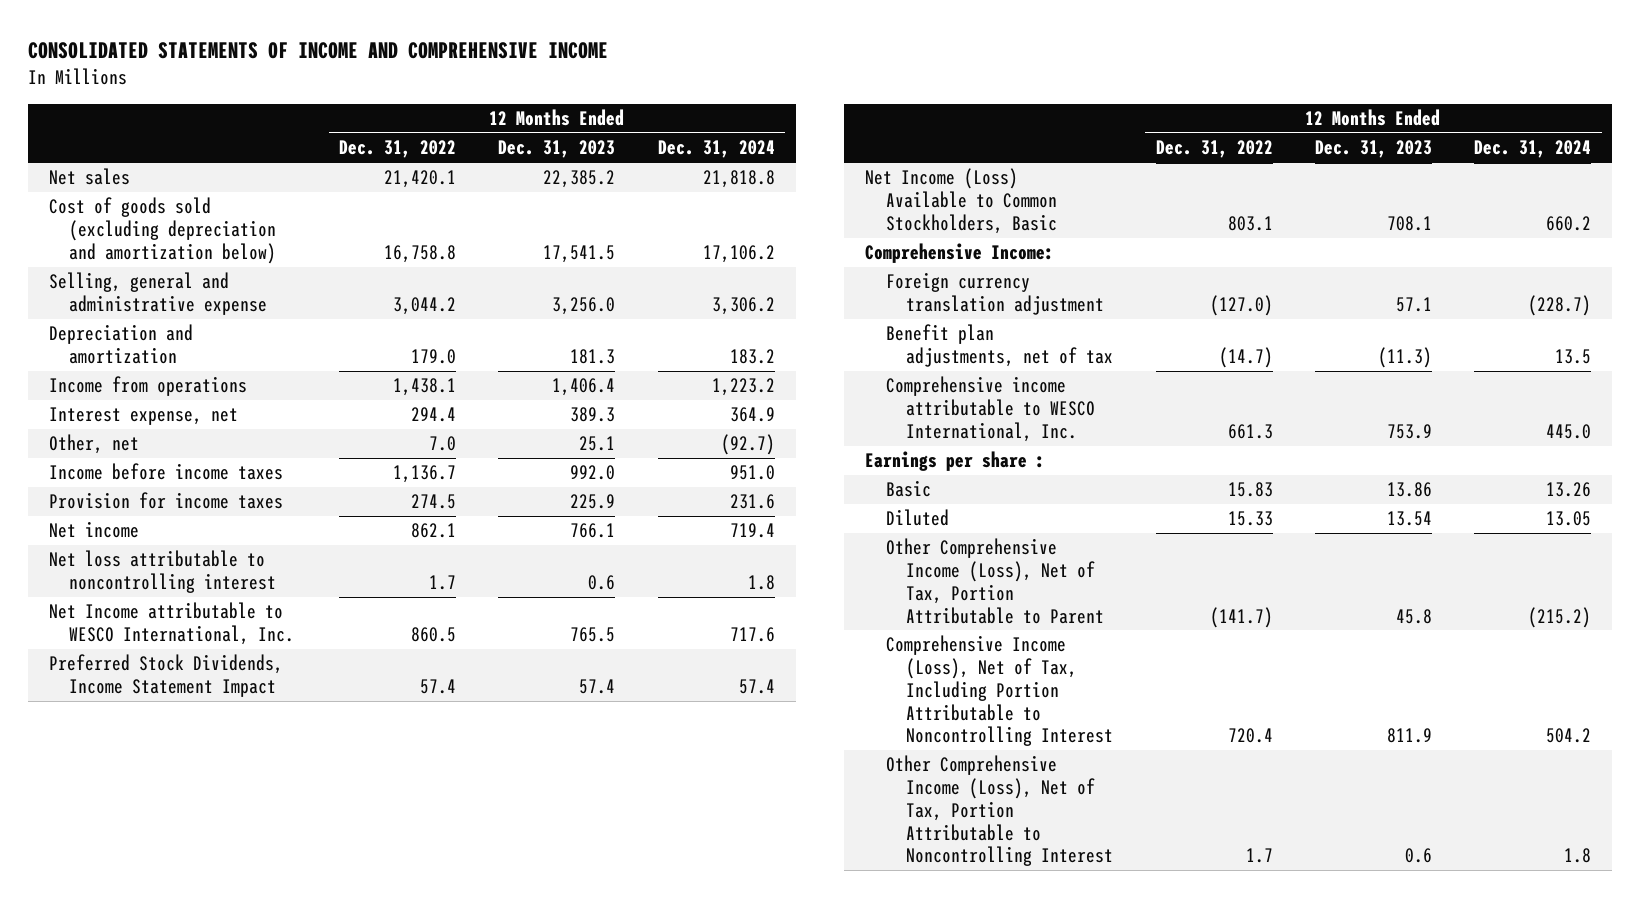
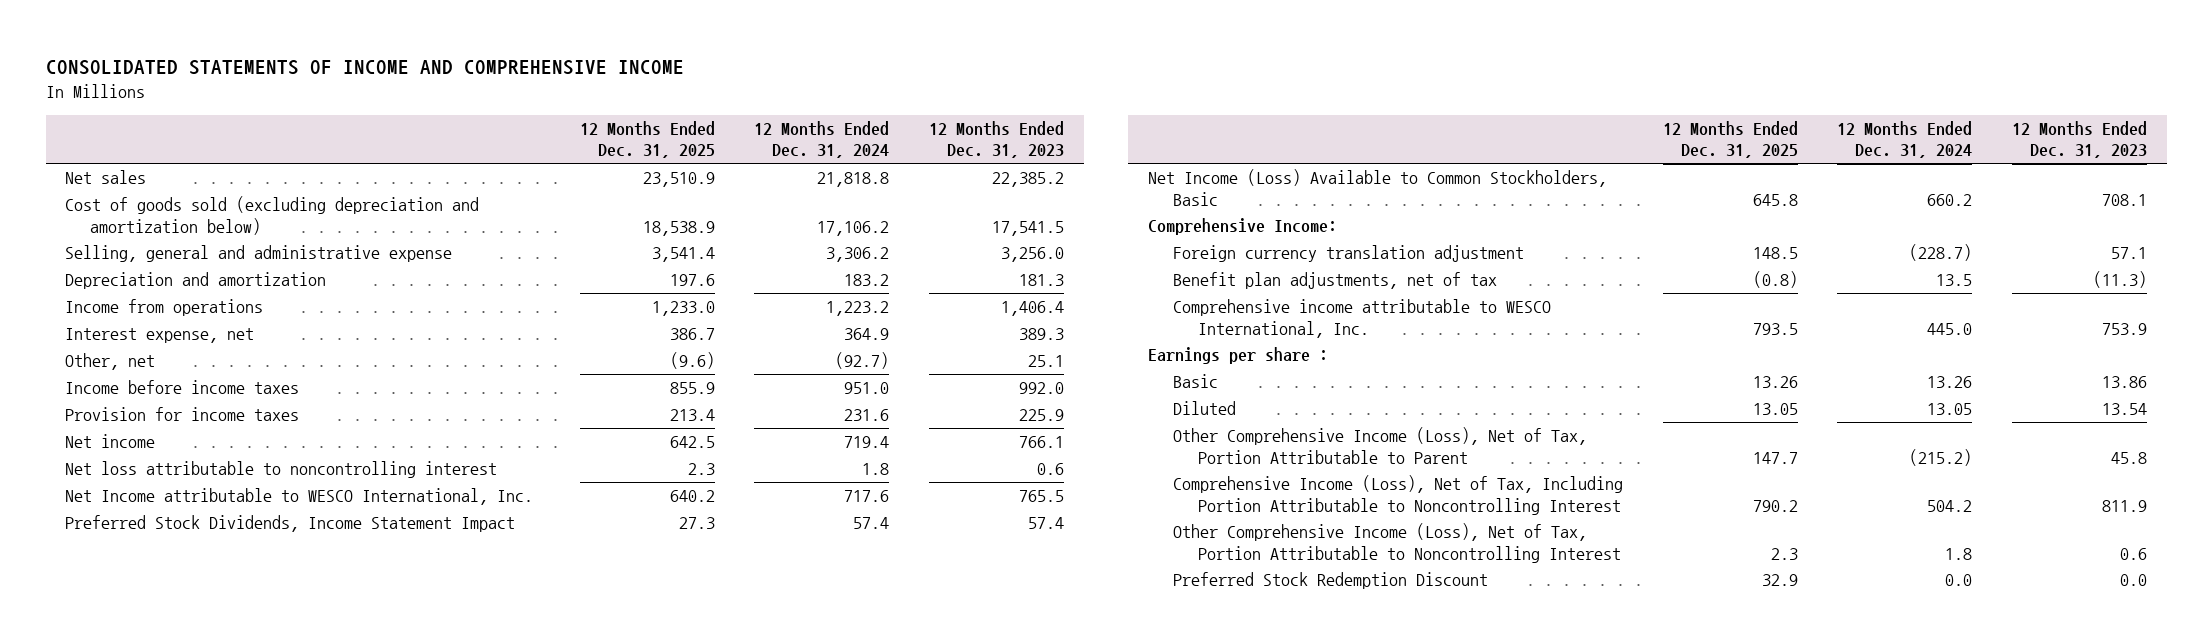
[339,140,457,159] Dec. 31, 2022 -> none
none -> [579,120,715,159] 12 Months Ended Dec. 31, 2025
none -> [1172,572,1488,590] Preferred Stock Redemption Discount

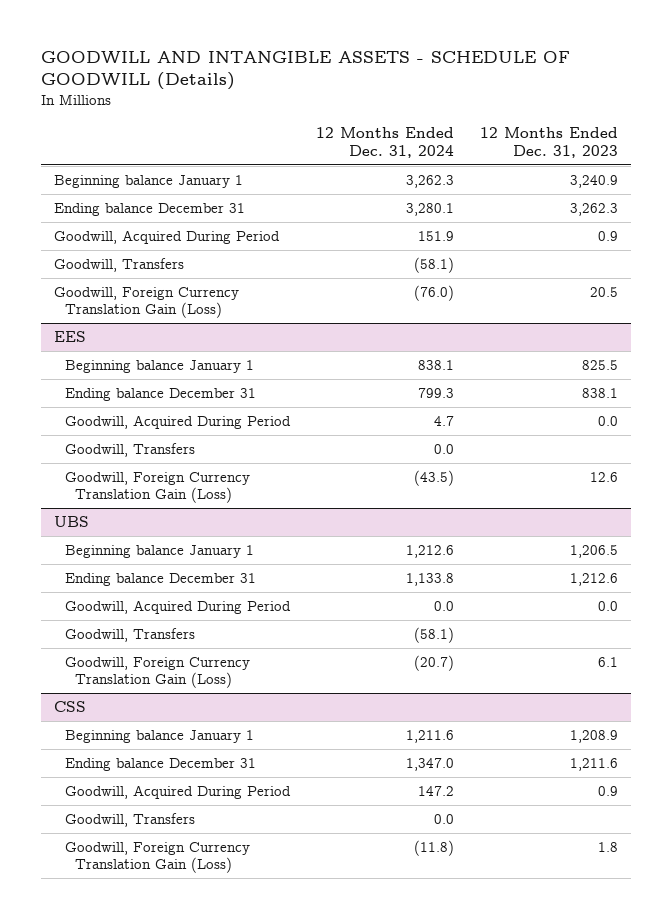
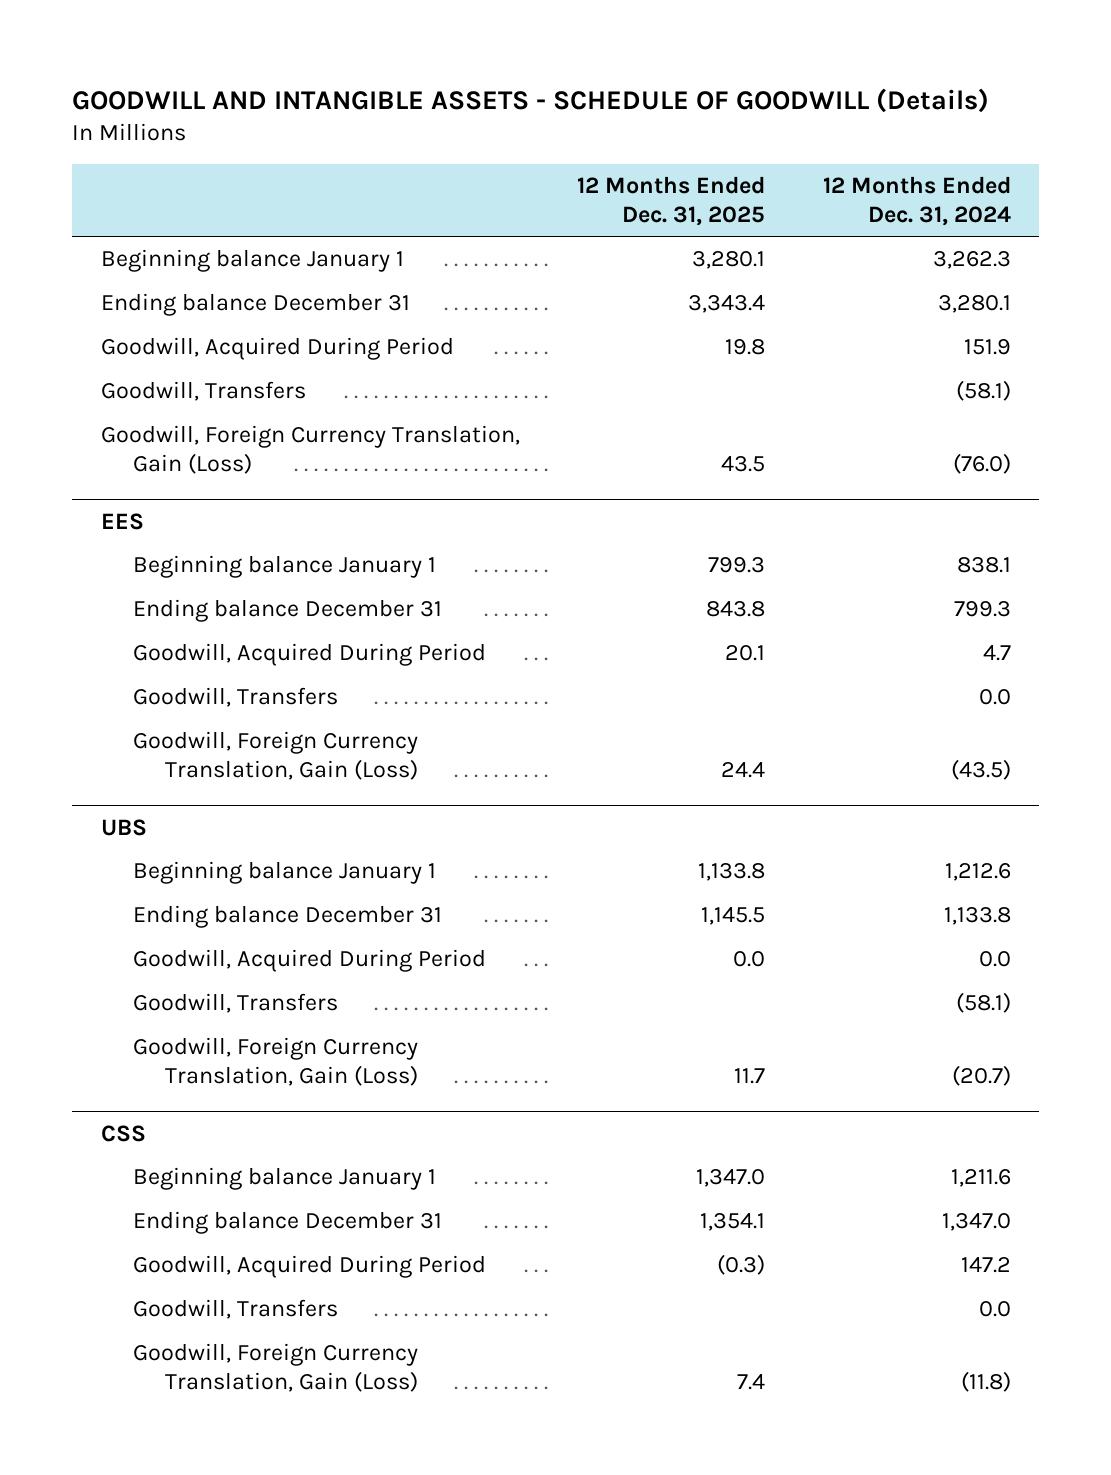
[479,127,618,158] 12 Months Ended Dec. 31, 2023 -> none
none -> [577,176,766,226] 12 Months Ended Dec. 31, 2025
[53,287,239,319] Goodwill, Foreign Currency Translation Gain (Loss) -> [100,425,520,474] Goodwill, Foreign Currency Translation, Gain (Loss)
[64,472,250,504] Goodwill, Foreign Currency Translation Gain (Loss) -> [132,731,418,780] Goodwill, Foreign Currency Translation, Gain (Loss)
[64,657,250,689] Goodwill, Foreign Currency Translation Gain (Loss) -> [132,1037,418,1086] Goodwill, Foreign Currency Translation, Gain (Loss)
[64,842,250,874] Goodwill, Foreign Currency Translation Gain (Loss) -> [132,1343,418,1392] Goodwill, Foreign Currency Translation, Gain (Loss)

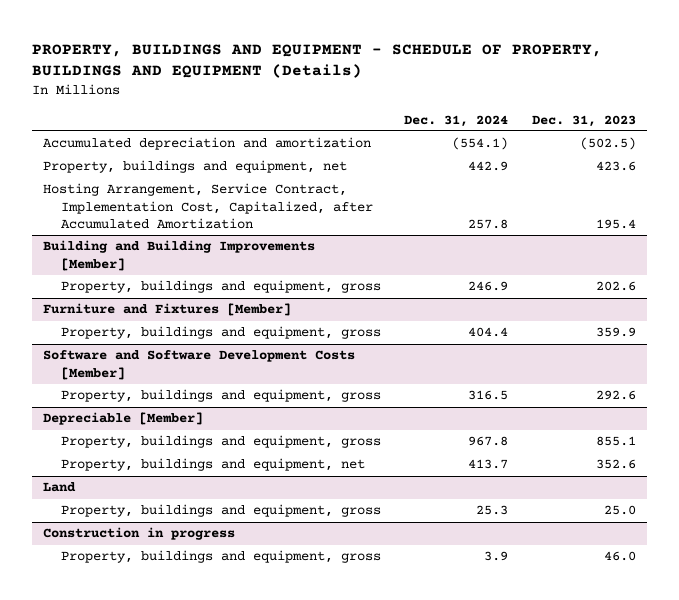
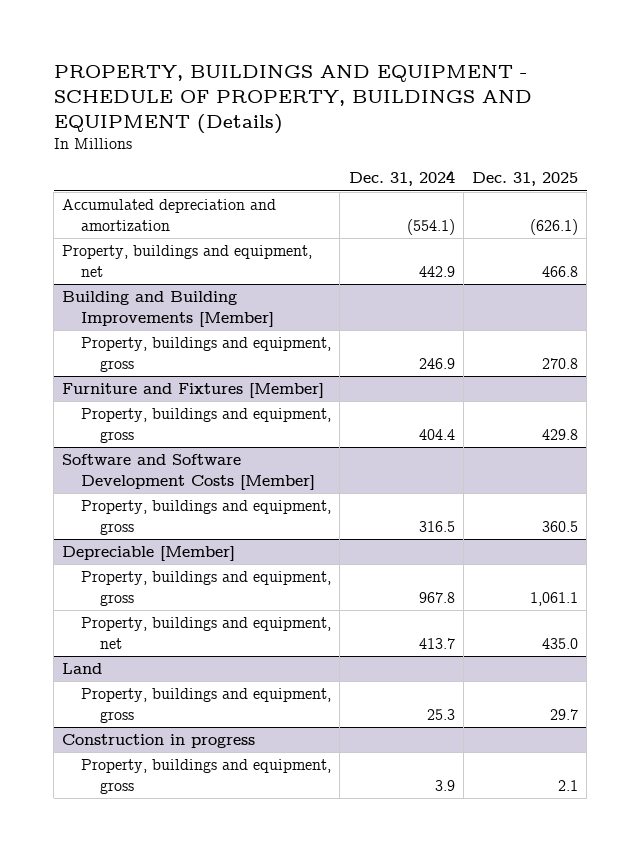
[531,114,636,127] Dec. 31, 2023 -> none
none -> [471,172,578,187] Dec. 31, 2025
[43,183,374,230] Hosting Arrangement, Service Contract, Implementation Cost, Capitalized, after Accumulated Amortization -> none

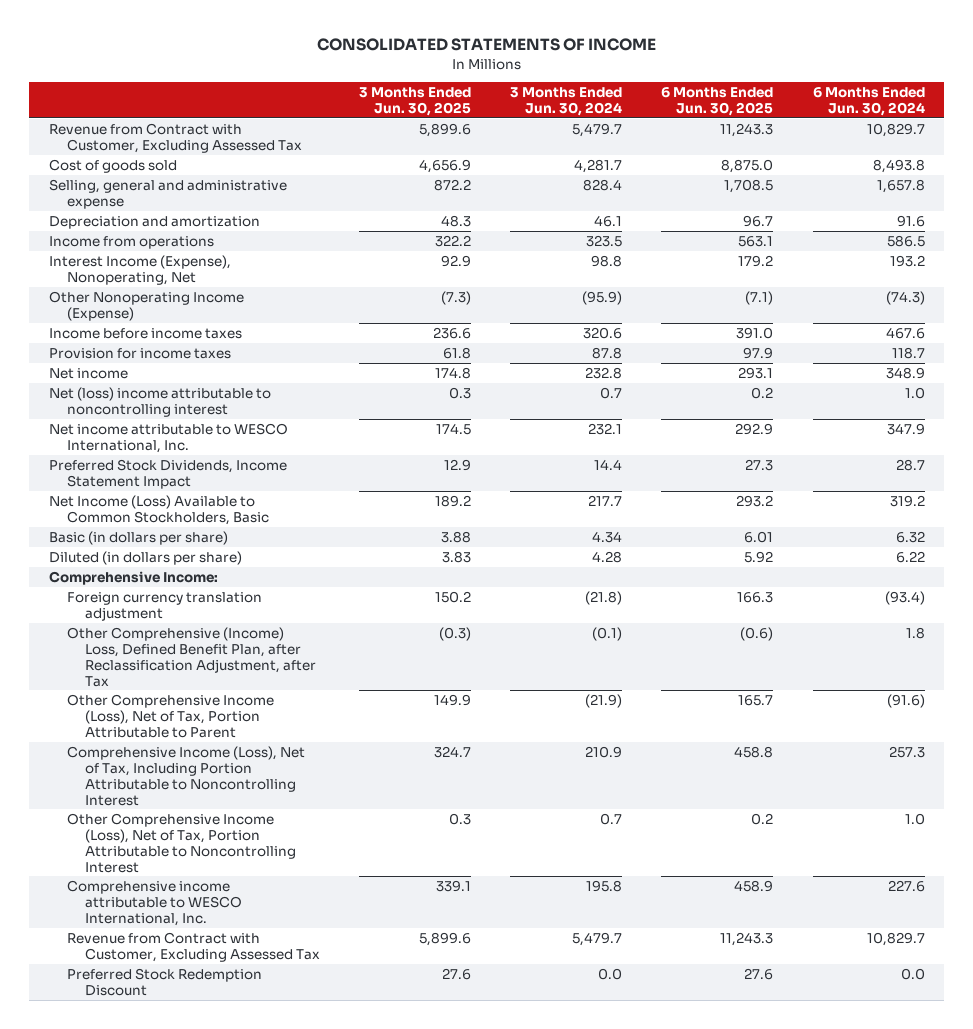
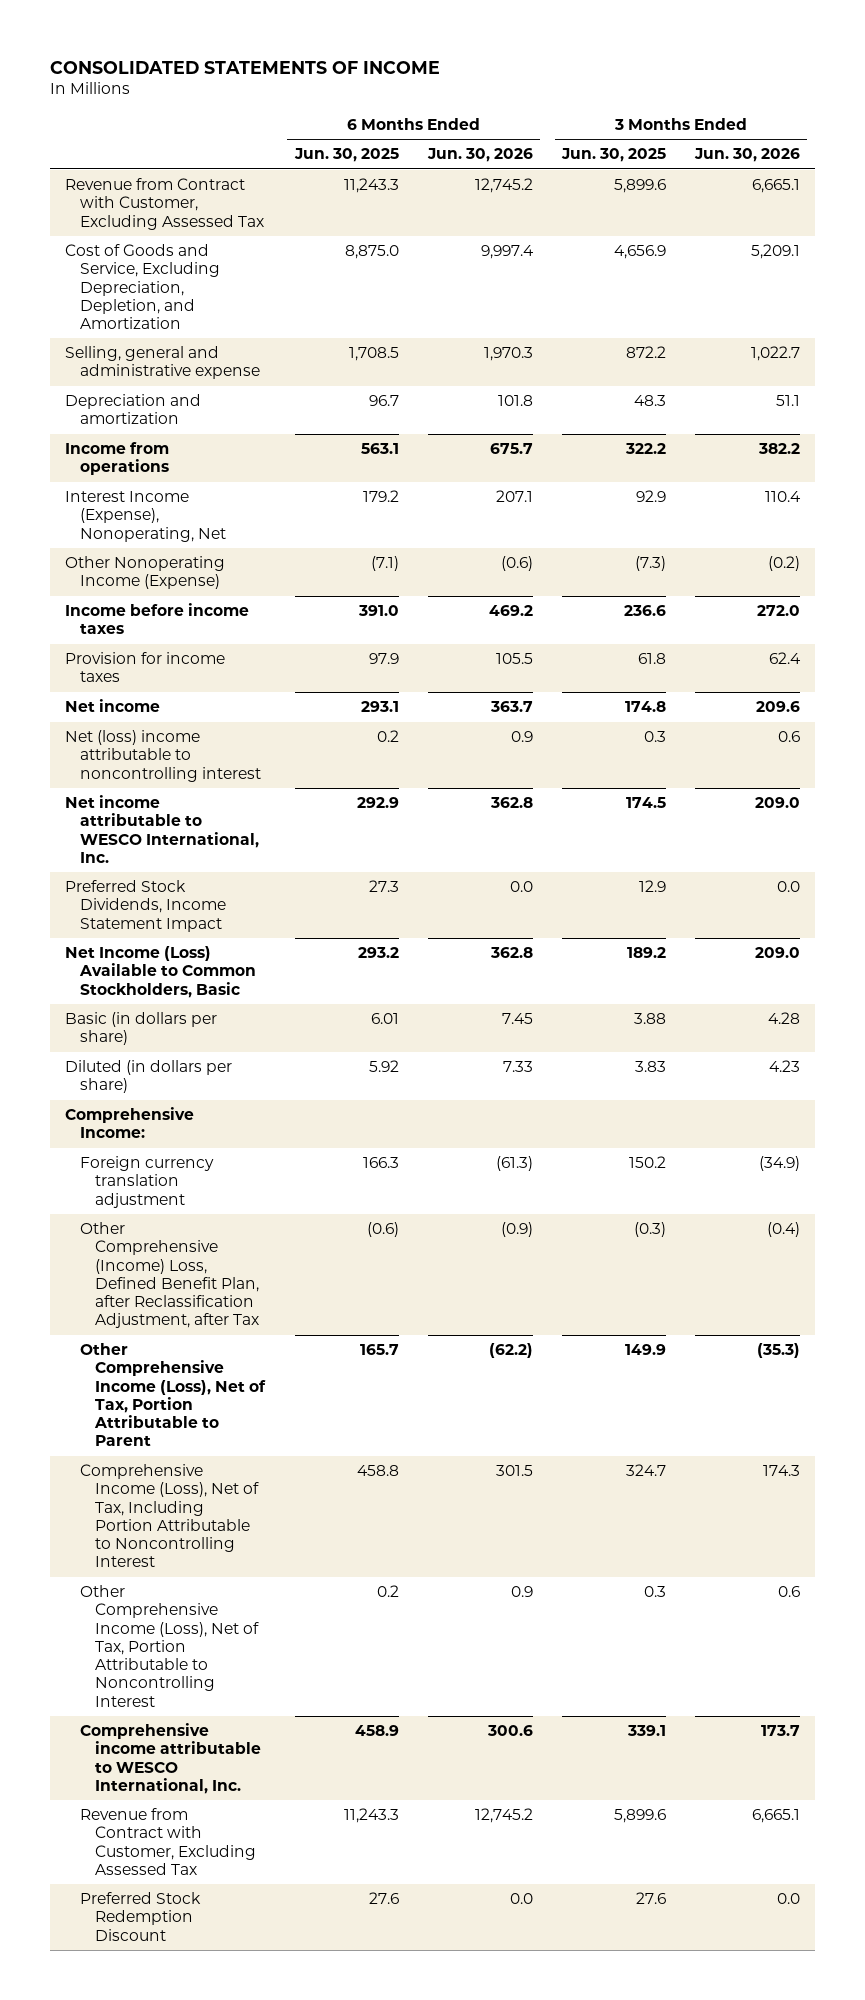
[510,86,623,116] 3 Months Ended Jun. 30, 2024 -> none
[812,86,925,116] 6 Months Ended Jun. 30, 2024 -> none
none -> [426,148,533,163] Jun. 30, 2026
none -> [694,148,801,163] Jun. 30, 2026
[48,158,177,173] Cost of goods sold -> [64,244,220,330] Cost of Goods and Service, Excluding Depreciation, Depletion, and Amortization

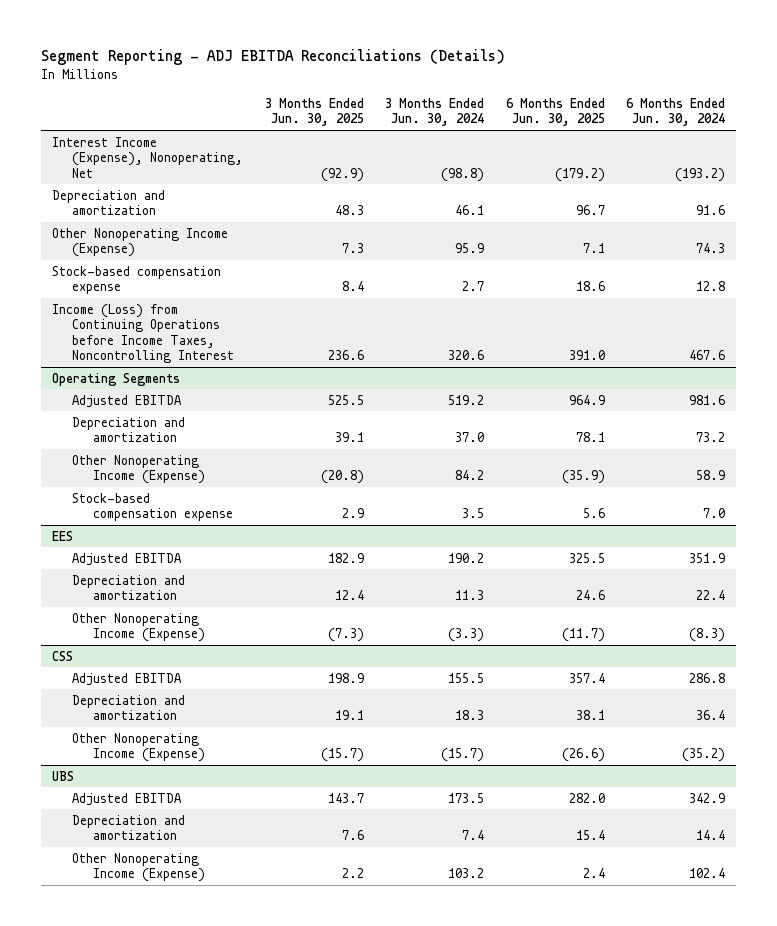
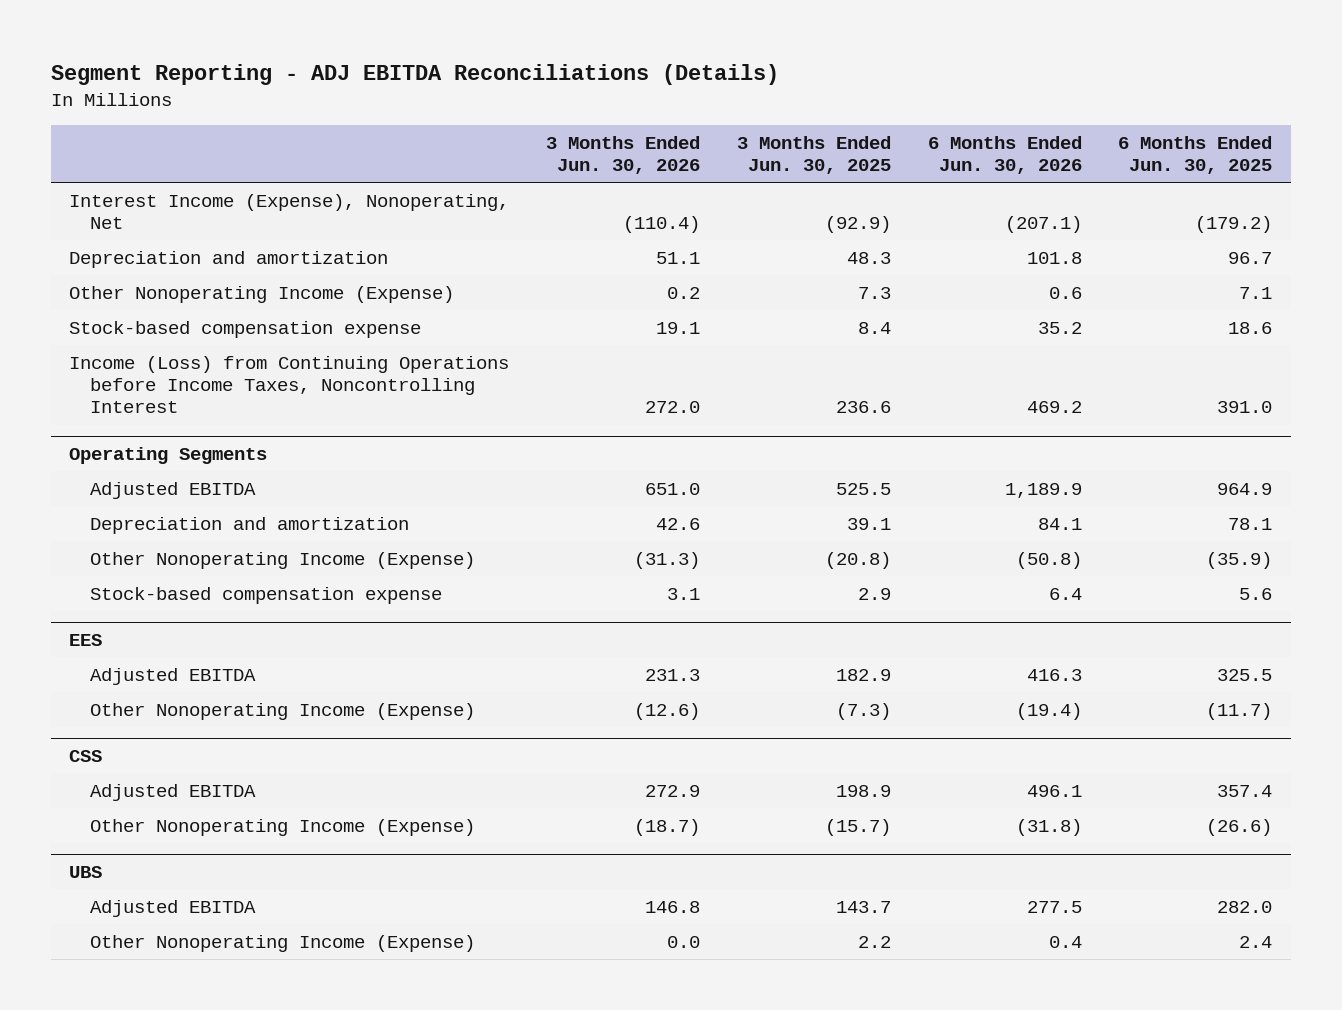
[385,97,485,127] 3 Months Ended Jun. 30, 2024 -> none
[625,97,725,127] 6 Months Ended Jun. 30, 2024 -> none
none -> [546,135,701,175] 3 Months Ended Jun. 30, 2026
none -> [927,135,1082,175] 6 Months Ended Jun. 30, 2026
[72,574,186,601] Depreciation and amortization -> none
[72,694,186,721] Depreciation and amortization -> none
[72,814,186,841] Depreciation and amortization -> none

